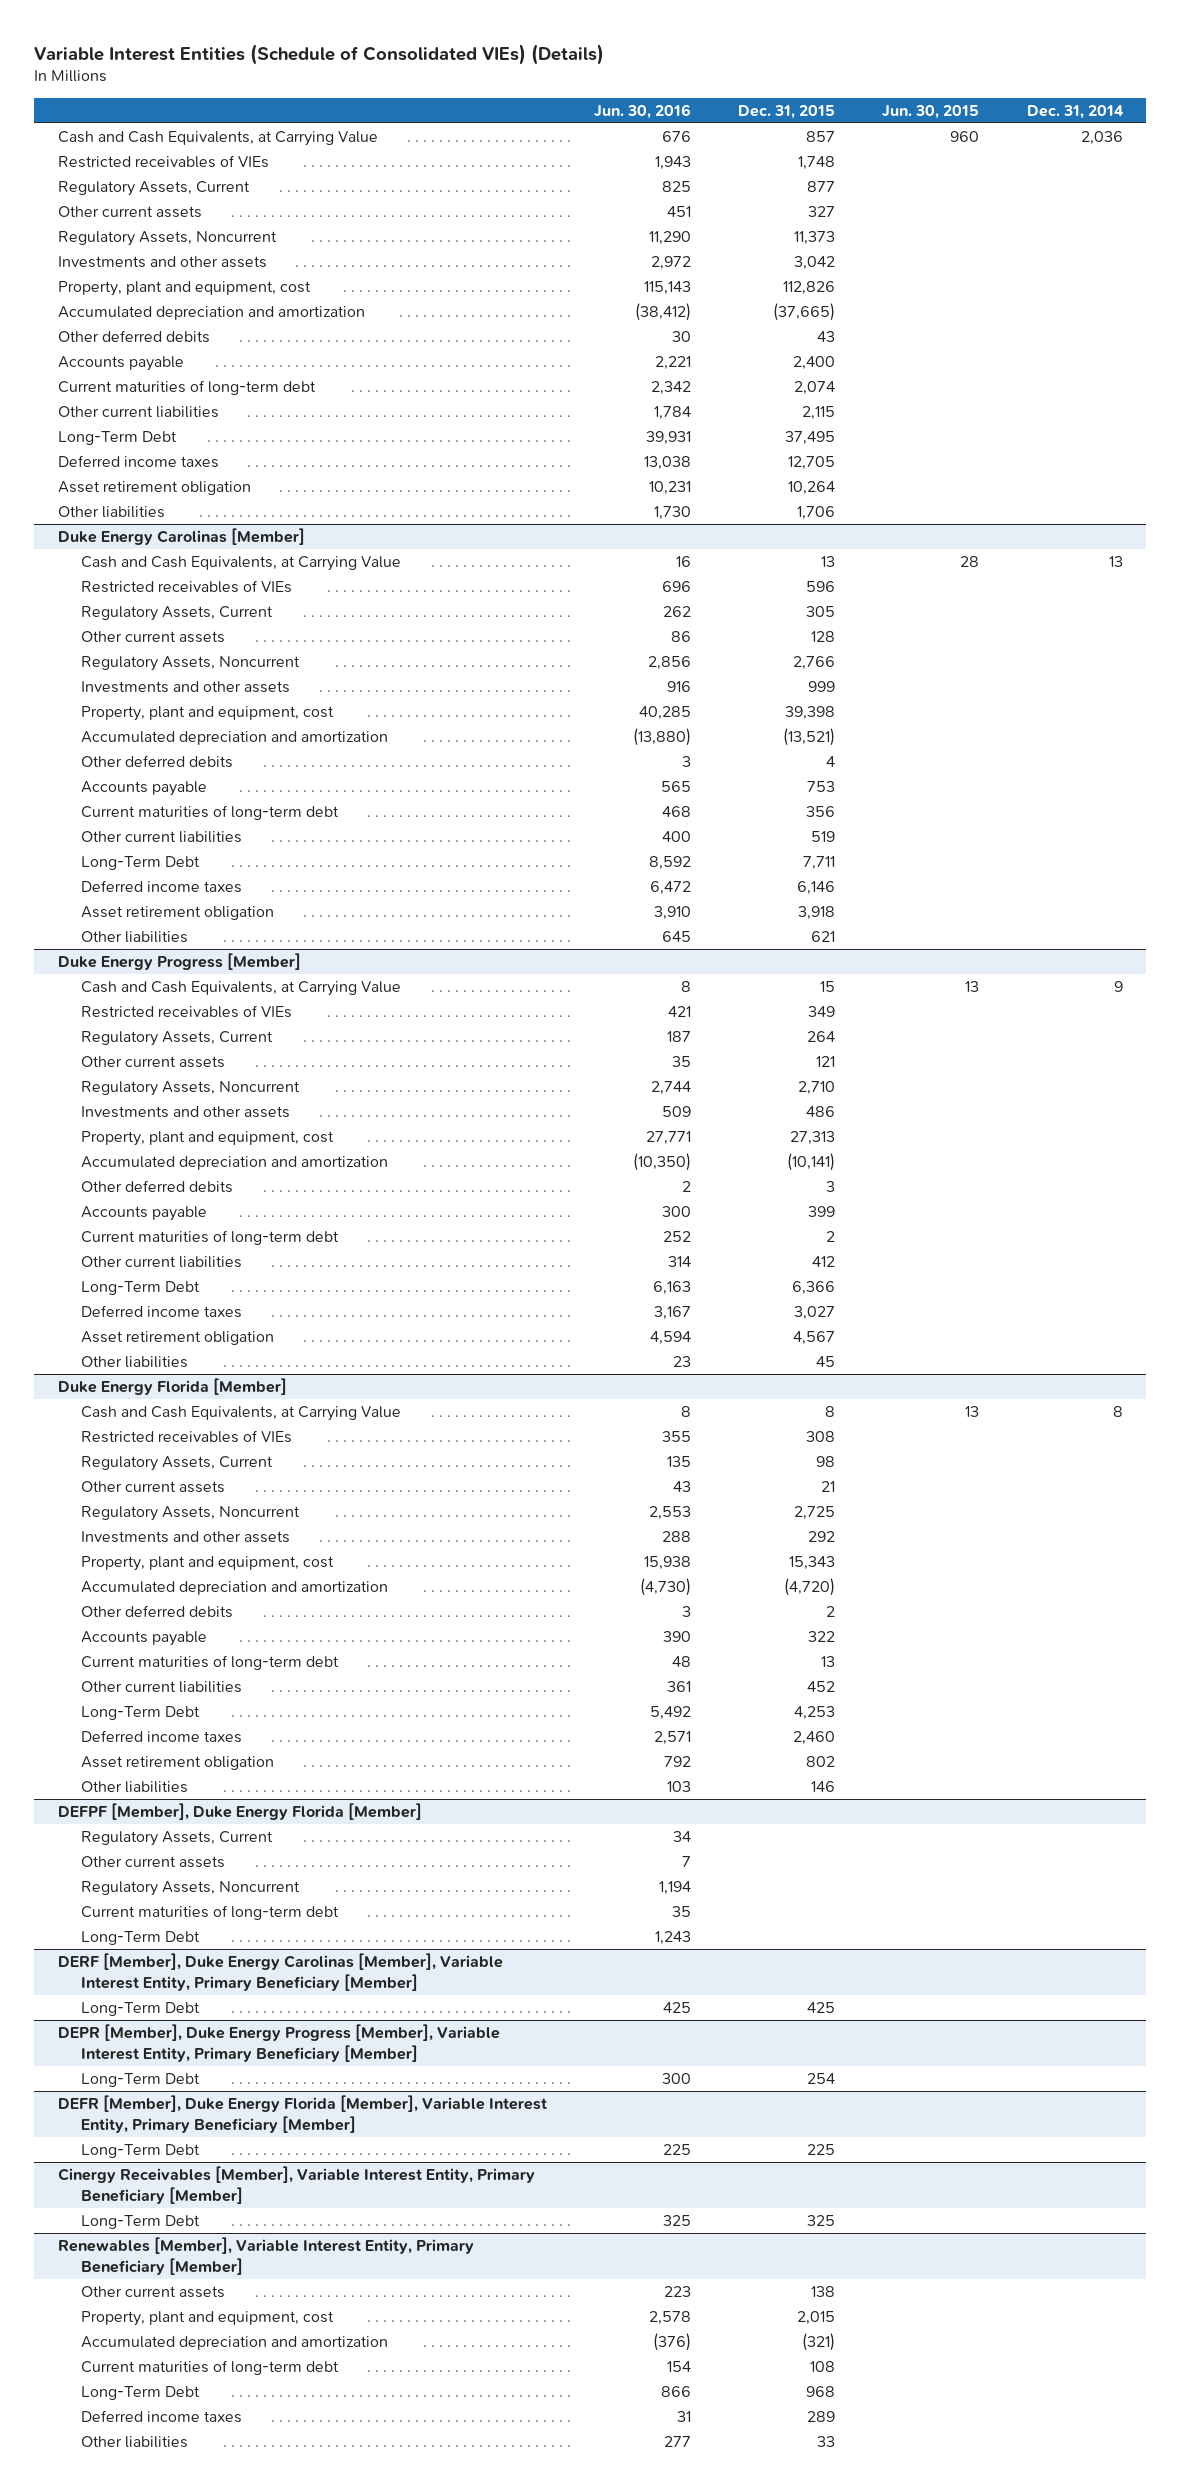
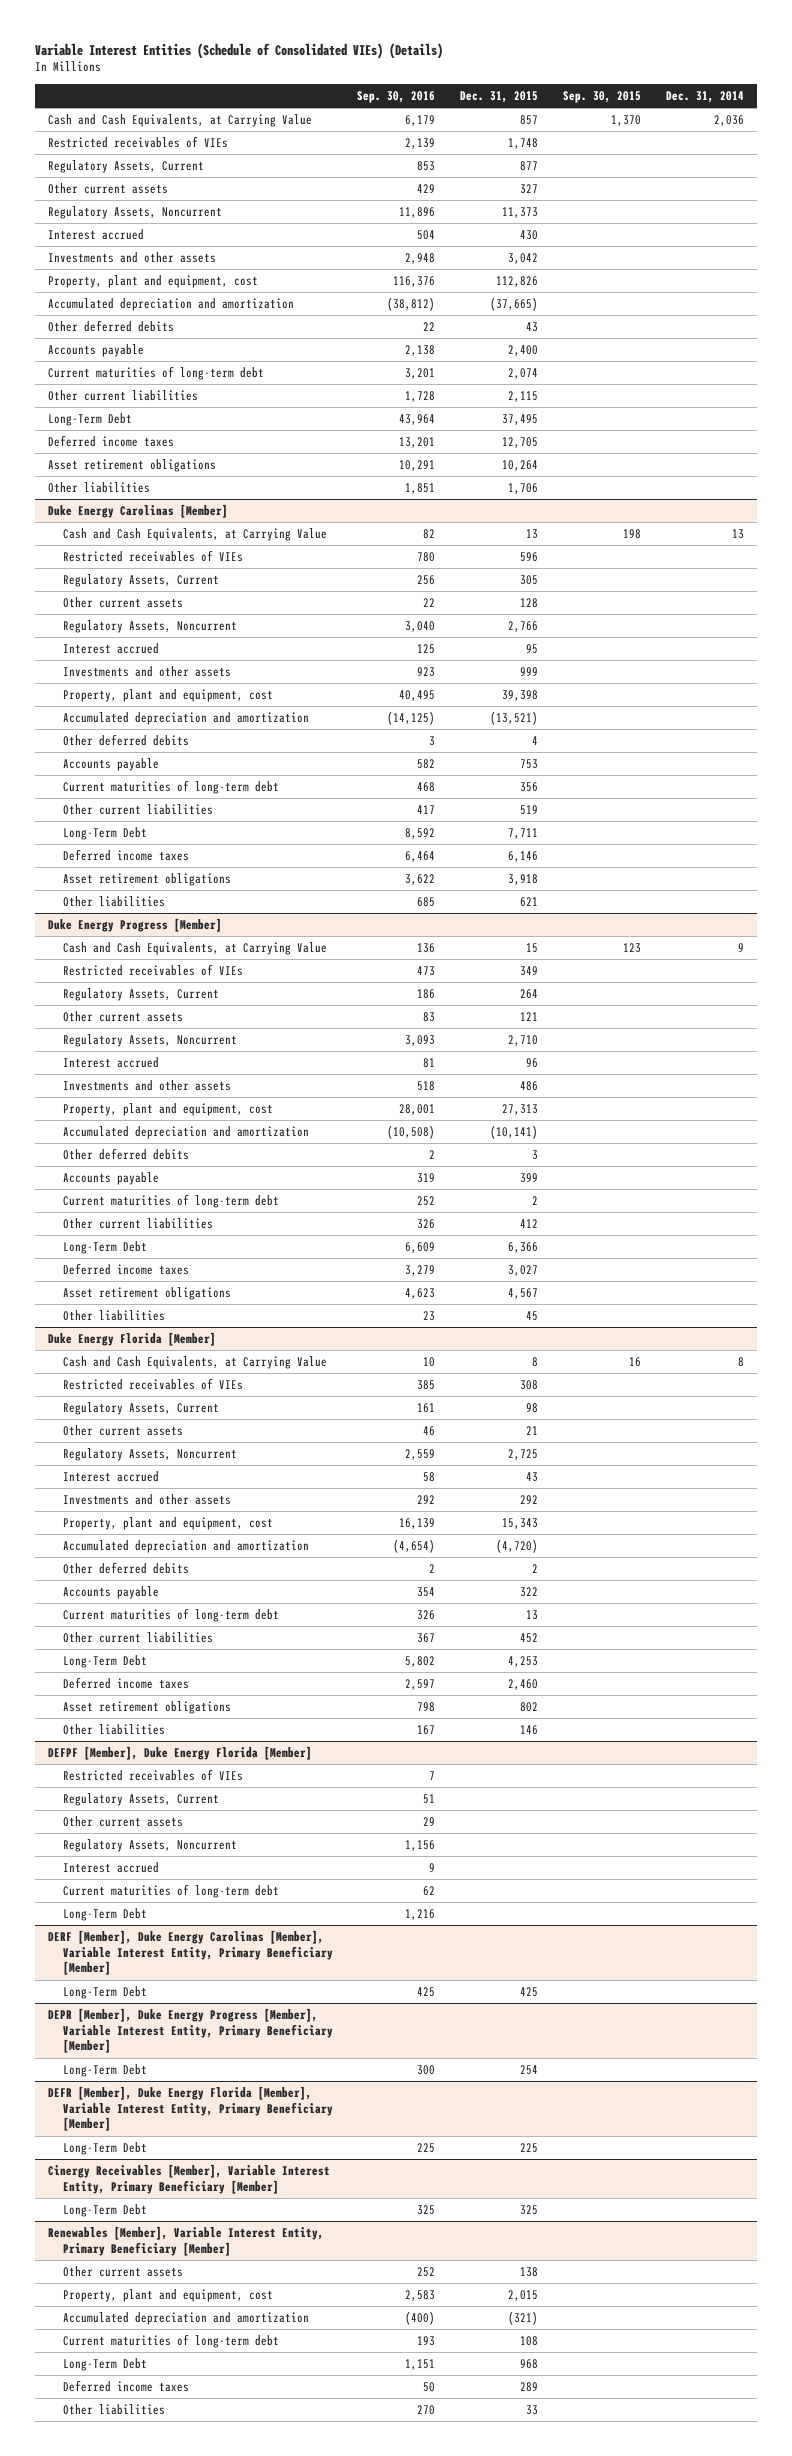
[594,103,692,119] Jun. 30, 2016 -> none
[882,104,980,119] Jun. 30, 2015 -> none
none -> [357,90,436,103] Sep. 30, 2016
none -> [563,90,642,103] Sep. 30, 2015
none -> [47,229,144,241] Interest accrued
[58,480,252,495] Asset retirement obligation -> [47,459,216,473] Asset retirement obligations
none -> [62,643,159,655] Interest accrued
[80,905,274,920] Asset retirement obligation -> [62,873,231,887] Asset retirement obligations
none -> [62,1057,159,1069] Interest accrued
[80,1330,274,1345] Asset retirement obligation -> [62,1287,231,1301] Asset retirement obligations
none -> [62,1471,159,1483] Interest accrued
[80,1755,274,1770] Asset retirement obligation -> [62,1701,231,1715] Asset retirement obligations
none -> [62,1769,243,1782] Restricted receivables of VIEs
none -> [62,1862,159,1874] Interest accrued

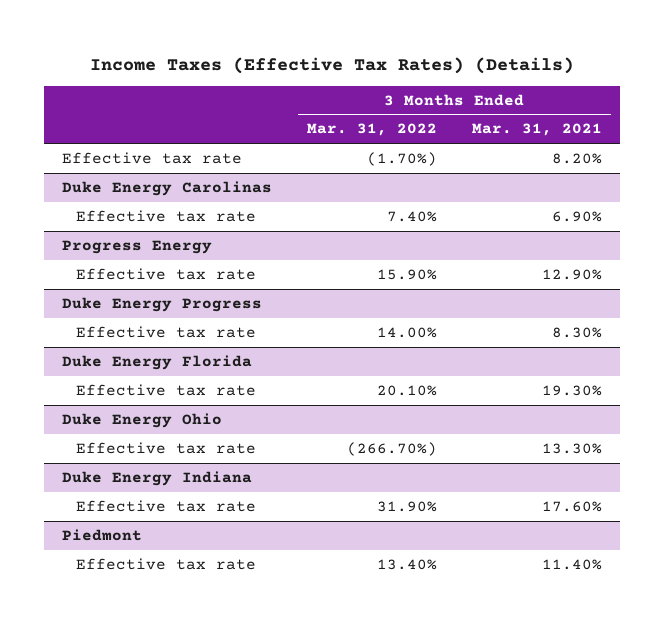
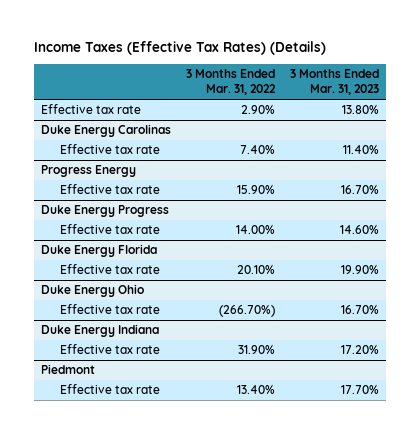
[471,123,602,137] Mar. 31, 2021 -> none
none -> [289,69,379,96] 3 Months Ended Mar. 31, 2023
[366,152,437,167] (1.70%) -> [240,105,275,115] 2.90%

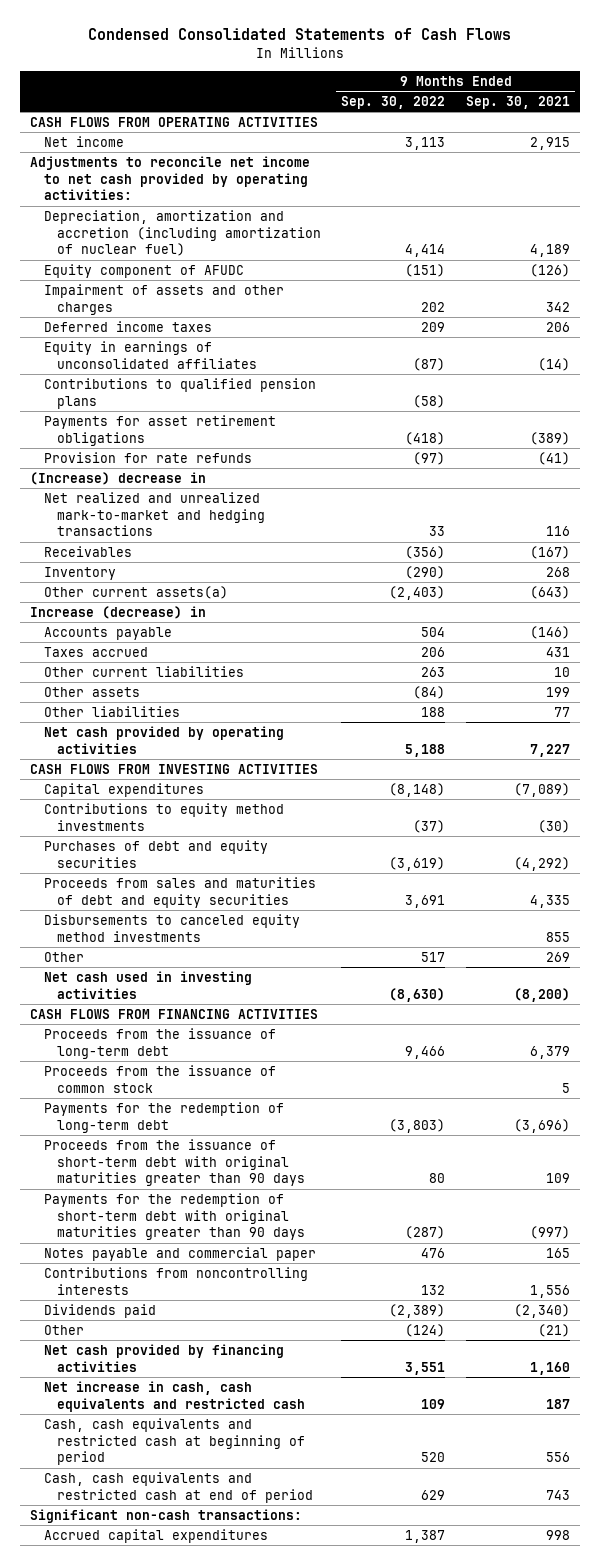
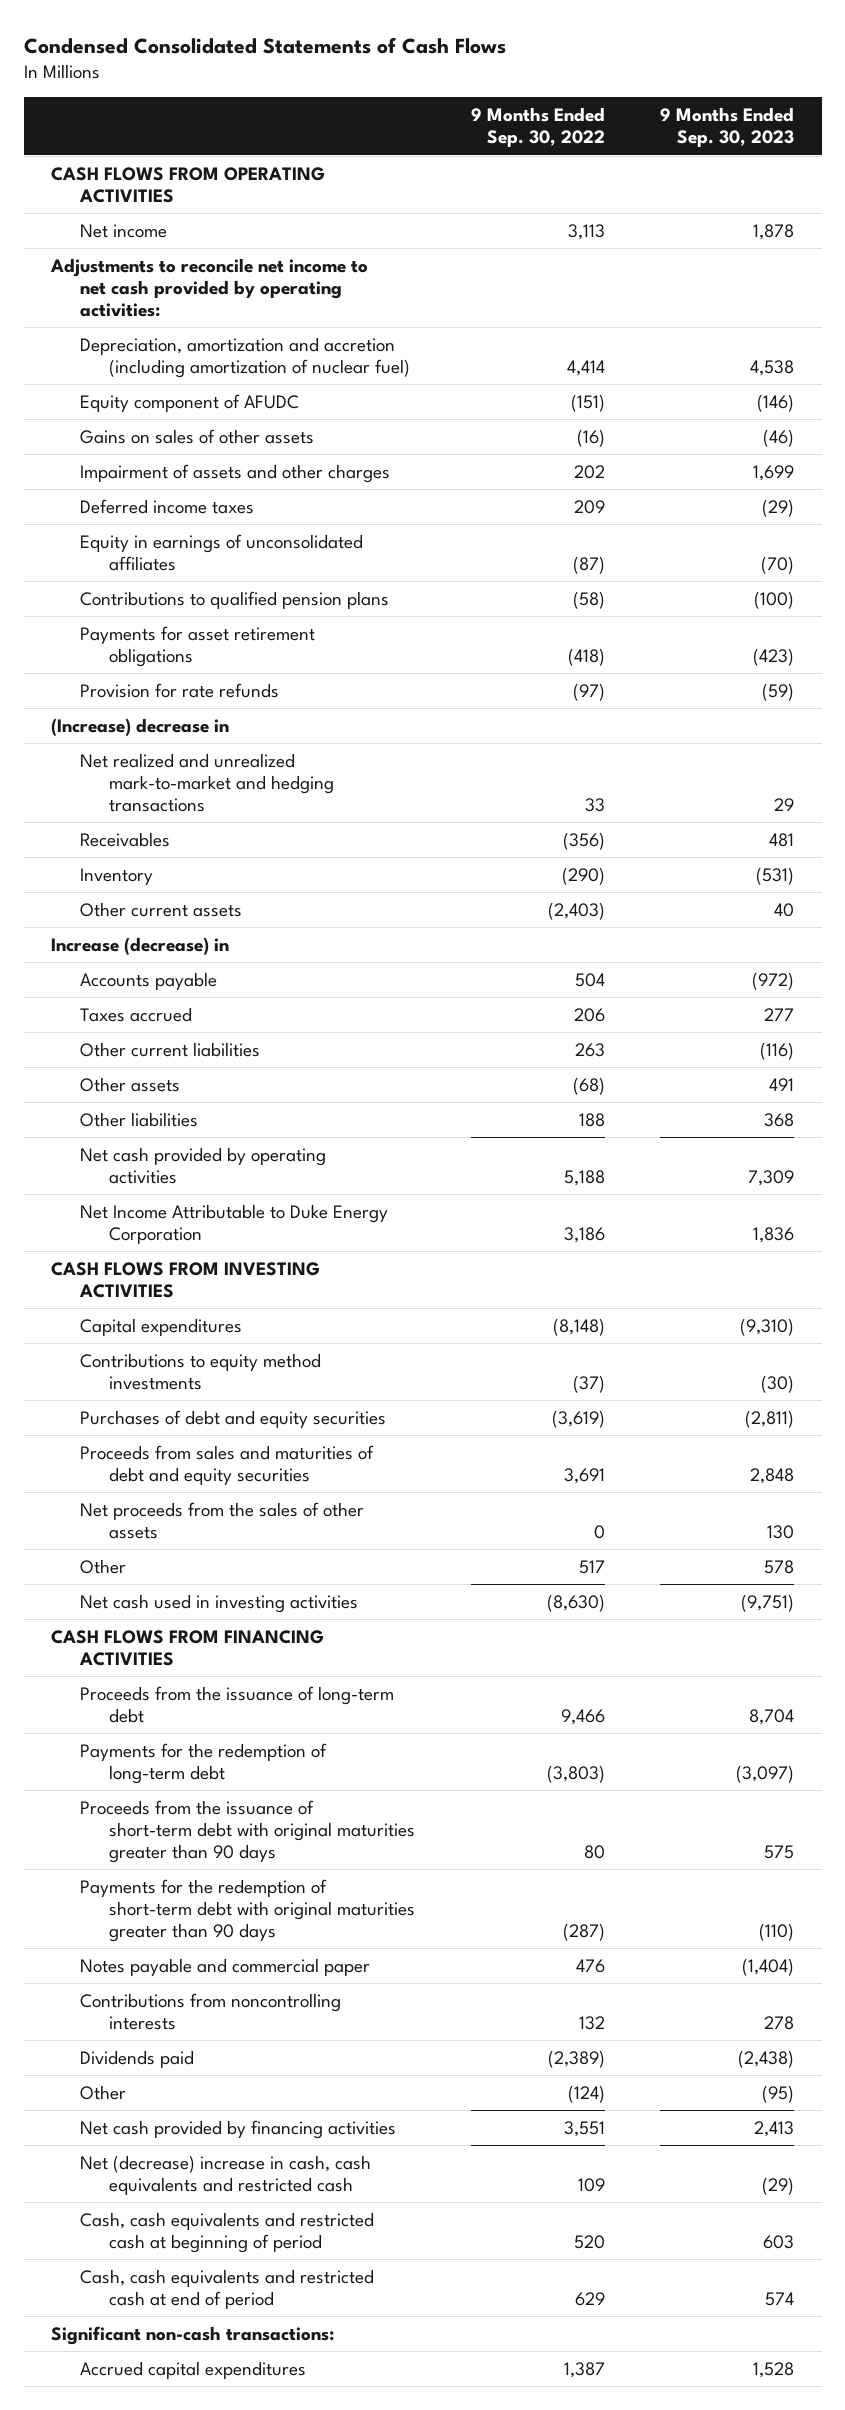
[465,95,570,109] Sep. 30, 2021 -> none
none -> [659,107,794,148] 9 Months Ended Sep. 30, 2023
none -> [80,428,315,444] Gains on sales of other assets
[43,585,228,599] Other current assets(a) -> [80,901,243,917] Other current assets
[413,685,446,699] (84) -> [572,1076,605,1095] (68)
none -> [80,1203,389,1244] Net Income Attributable to Duke Energy Corporation
[43,913,300,942] Disbursements to canceled equity method investments -> none
none -> [80,1501,365,1539] Net proceeds from the sales of other assets
[43,1064,276,1093] Proceeds from the issuance of common stock -> none
[43,1380,306,1412] Net increase in cash, cash equivalents and restricted cash -> [80,2154,372,2195] Net (decrease) increase in cash, cash equivalents and restricted cash

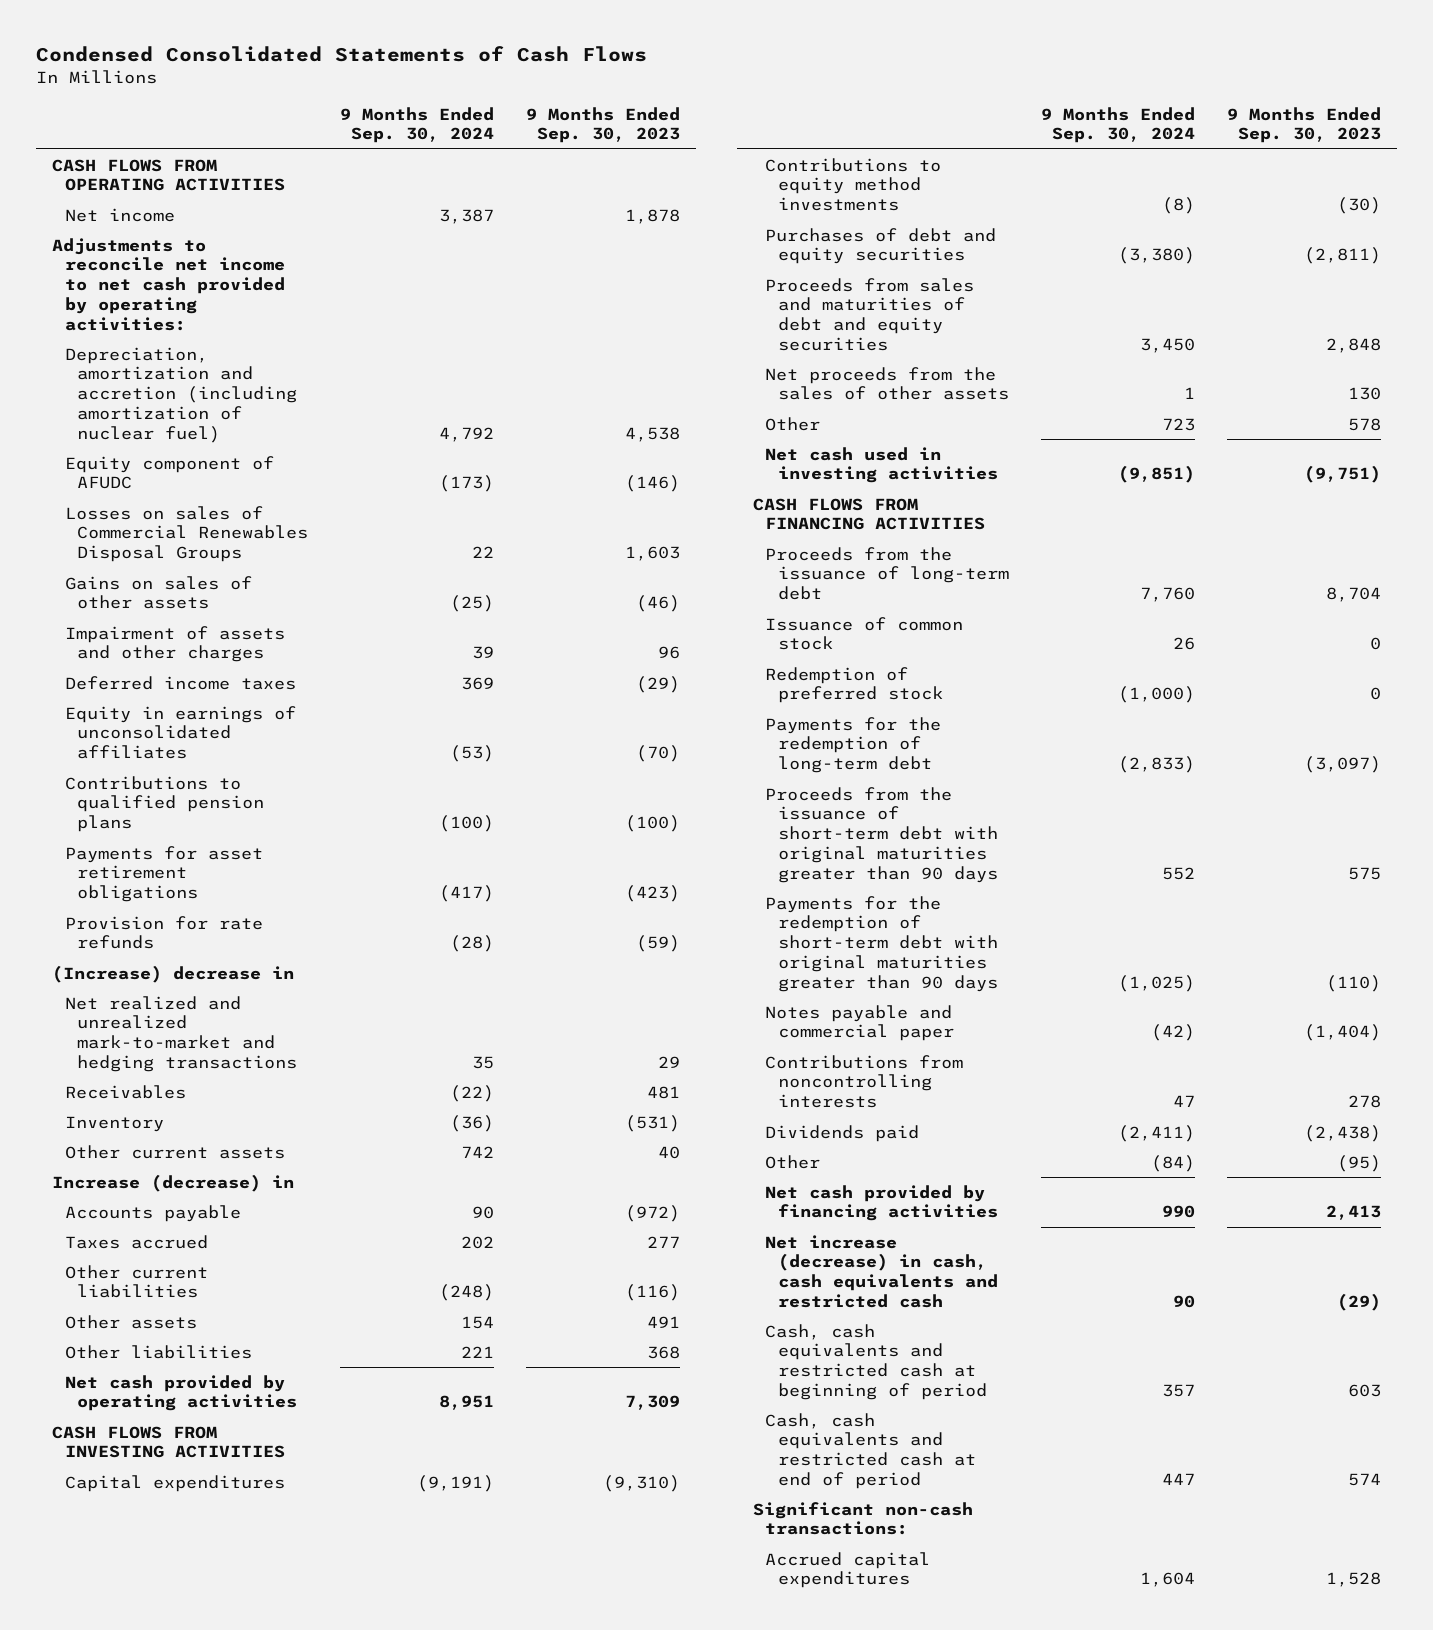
[470,107,605,148] 9 Months Ended Sep. 30, 2022 -> none
none -> [340,106,495,144] 9 Months Ended Sep. 30, 2024
none -> [64,505,309,563] Losses on sales of Commercial Renewables Disposal Groups
[752,464,794,481] 1,699 -> [658,646,681,660] 96
[80,1203,389,1244] Net Income Attributable to Duke Energy Corporation -> none
none -> [765,616,964,651] Issuance of common stock
none -> [765,666,943,704] Redemption of preferred stock
[80,2154,372,2195] Net (decrease) increase in cash, cash equivalents and restricted cash -> [765,1234,998,1308] Net increase (decrease) in cash, cash equivalents and restricted cash

